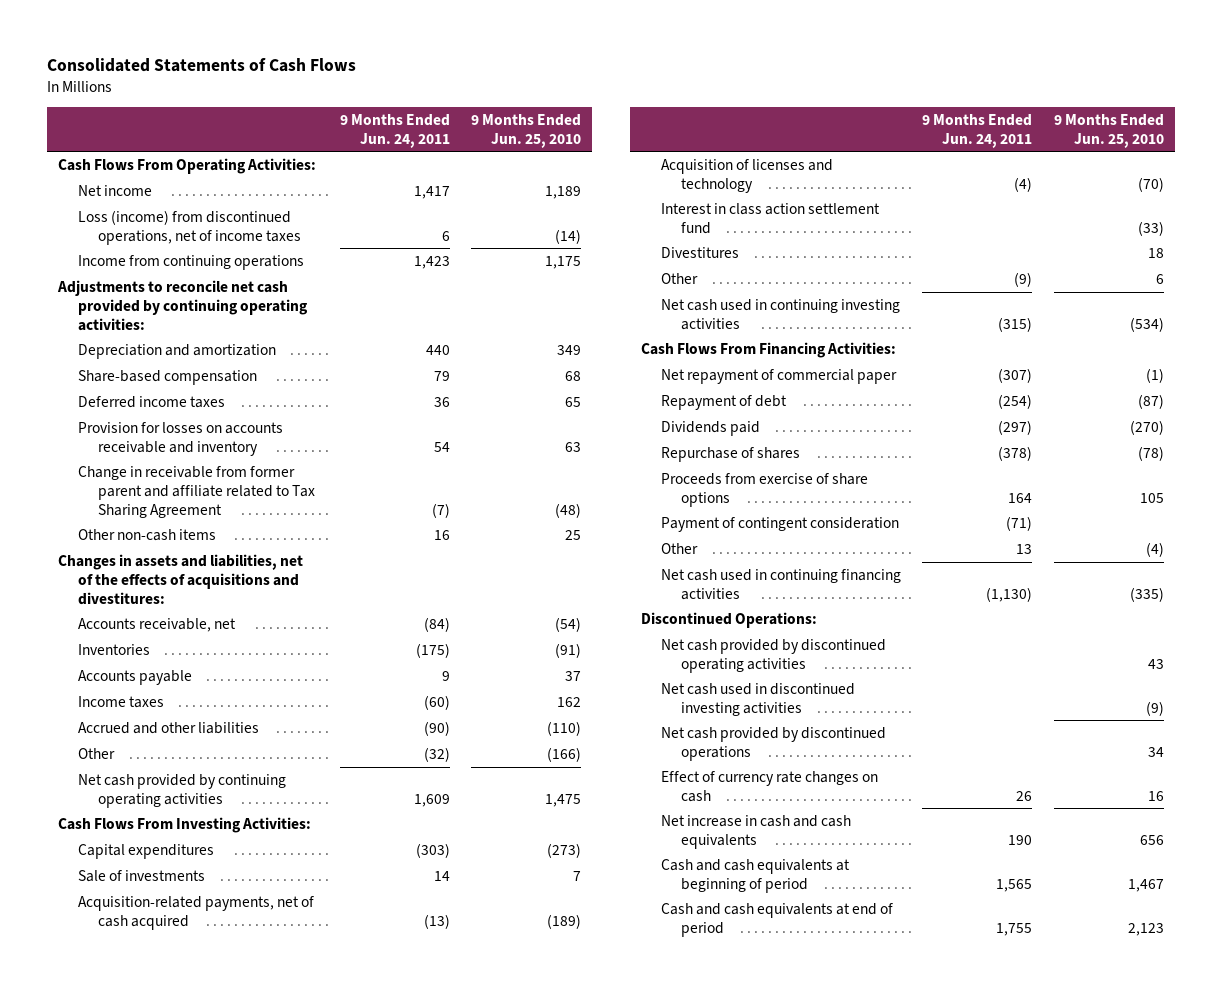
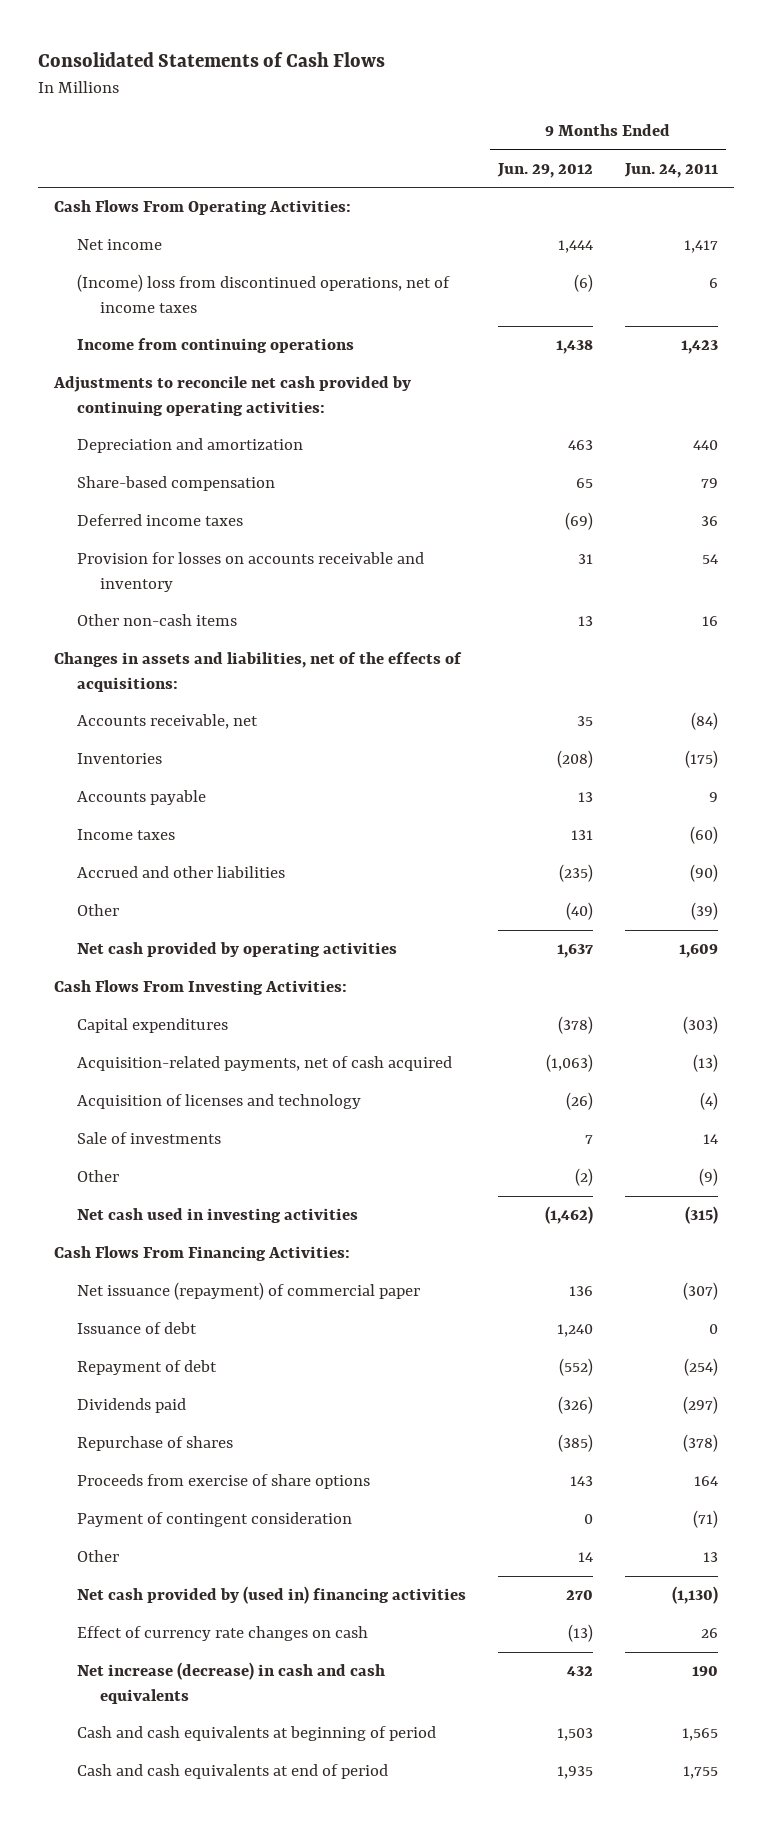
[471,113,582,148] 9 Months Ended Jun. 25, 2010 -> none
none -> [496,162,593,178] Jun. 29, 2012
[78,209,302,245] Loss (income) from discontinued operations, net of income taxes -> [76,274,450,313] (Income) loss from discontinued operations, net of income taxes
[78,465,316,518] Change in receivable from former parent and affiliate related to Tax Sharing Agreement -> none
[58,553,304,605] Changes in assets and liabilities, net of the effects of acquisitions and divestitures: -> [53,652,462,692] Changes in assets and liabilities, net of the effects of acquisitions:
[423,746,450,762] (32) -> [690,902,718,921] (39)
[78,773,287,808] Net cash provided by continuing operating activities -> [76,942,397,958] Net cash provided by operating activities
[660,202,880,234] Interest in class action settlement fund -> none
[660,246,739,258] Divestitures -> none
[78,869,206,882] Sale of investments -> [76,1132,221,1145] Sale of investments
[660,298,900,330] Net cash used in continuing investing activities -> [76,1208,358,1224] Net cash used in investing activities
[660,368,897,384] Net repayment of commercial paper -> [76,1282,420,1301] Net issuance (repayment) of commercial paper
none -> [76,1322,197,1335] Issuance of debt
[640,611,817,628] Discontinued Operations: -> none
[660,638,886,673] Net cash provided by discontinued operating activities -> none
[660,682,855,716] Net cash used in discontinued investing activities -> none
[660,726,886,761] Net cash provided by discontinued operations -> none
[660,568,901,600] Net cash used in continuing financing activities -> [76,1586,466,1605] Net cash provided by (used in) financing activities
[660,814,851,849] Net increase in cash and cash equivalents -> [76,1662,385,1704] Net increase (decrease) in cash and cash equivalents

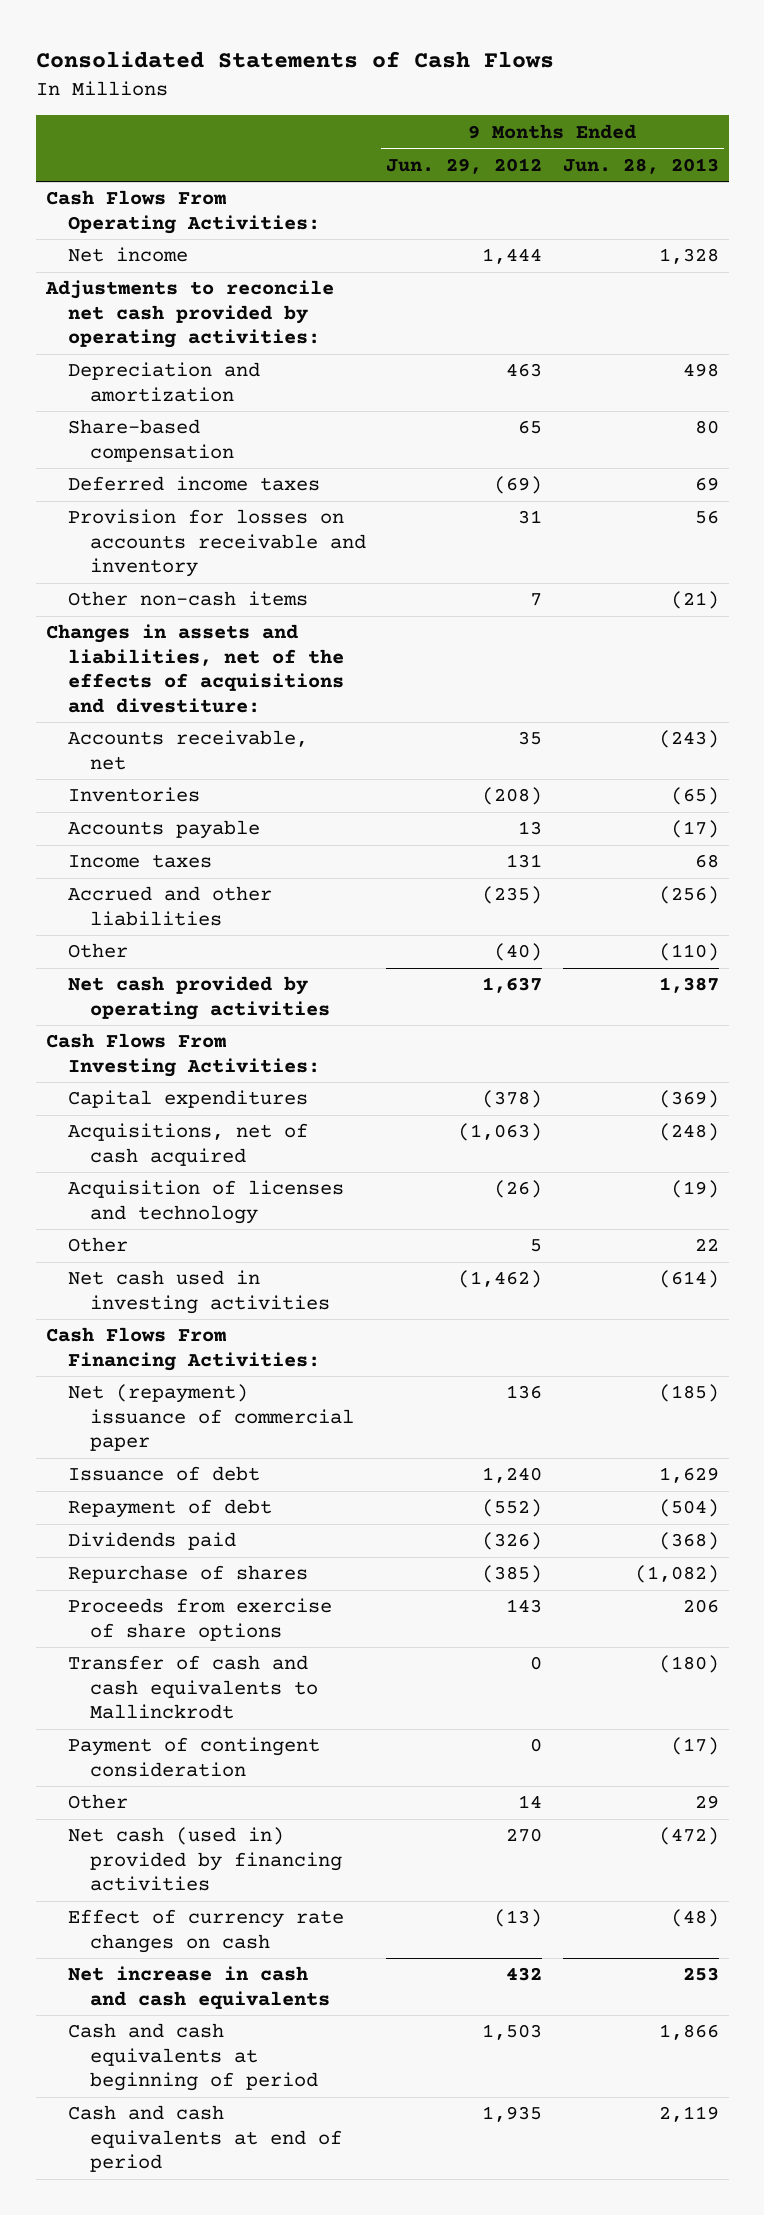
[623,162,718,178] Jun. 24, 2011 -> none
none -> [562,157,719,174] Jun. 28, 2013
[76,274,450,313] (Income) loss from discontinued operations, net of income taxes -> none
[76,338,354,354] Income from continuing operations -> none
[52,376,411,416] Adjustments to reconcile net cash provided by continuing operating activities: -> [44,280,334,349] Adjustments to reconcile net cash provided by operating activities:
[577,616,593,627] 13 -> [530,593,543,607] 7
[53,652,462,692] Changes in assets and liabilities, net of the effects of acquisitions: -> [45,624,344,713] Changes in assets and liabilities, net of the effects of acquisitions and divestiture:
[76,1056,452,1072] Acquisition-related payments, net of cash acquired -> [67,1123,308,1166] Acquisitions, net of cash acquired
[76,1132,221,1145] Sale of investments -> none
[574,1168,593,1187] (2) -> [530,1239,543,1253] 5
[76,1282,420,1301] Net issuance (repayment) of commercial paper -> [67,1384,354,1452] Net (repayment) issuance of commercial paper
none -> [67,1655,318,1720] Transfer of cash and cash equivalents to Mallinckrodt
[76,1586,466,1605] Net cash provided by (used in) financing activities -> [67,1827,342,1892] Net cash (used in) provided by financing activities
[76,1662,385,1704] Net increase (decrease) in cash and cash equivalents -> [67,1966,330,2009] Net increase in cash and cash equivalents

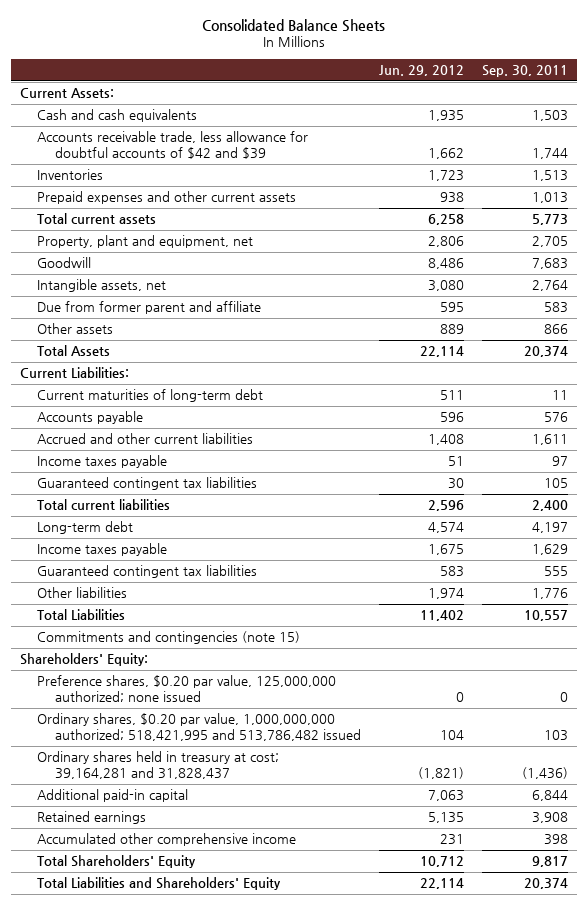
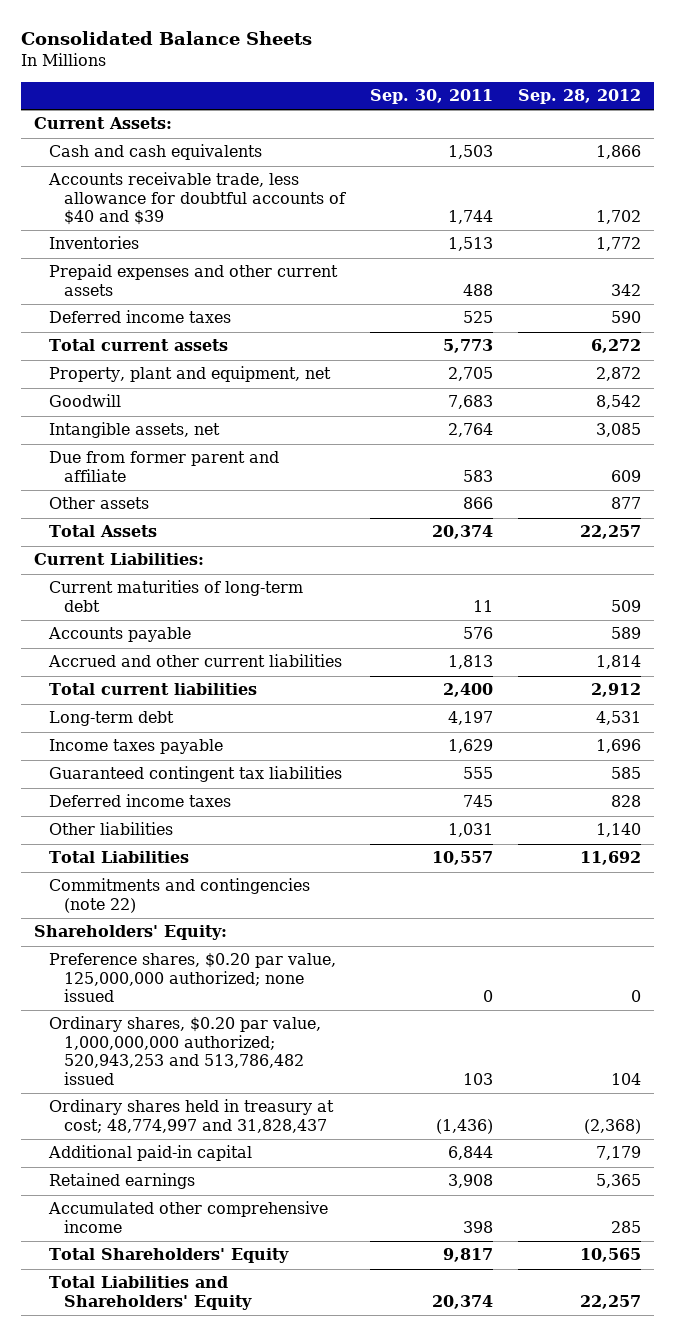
[379,65,465,77] Jun. 29, 2012 -> none
none -> [518,89,642,105] Sep. 28, 2012
[37,131,309,160] Accounts receivable trade, less allowance for doubtful accounts of $42 and $39 -> [47,172,347,226] Accounts receivable trade, less allowance for doubtful accounts of $40 and $39
[532,192,569,204] 1,013 -> [463,283,494,296] 488
none -> [48,310,231,324] Deferred income taxes
[37,455,168,469] Income taxes payable -> none
[37,477,258,491] Guaranteed contingent tax liabilities -> none
[532,434,569,446] 1,611 -> [448,655,494,670] 1,813
none -> [48,794,231,808] Deferred income taxes
[532,588,569,600] 1,776 -> [448,823,494,838] 1,031
[37,631,301,645] Commitments and contingencies (note 15) -> [48,878,310,913] Commitments and contingencies (note 22)
[37,713,362,742] Ordinary shares, $0.20 par value, 1,000,000,000 authorized; 518,421,995 and 513,786,482 issued -> [48,1016,321,1085] Ordinary shares, $0.20 par value, 1,000,000,000 authorized; 520,943,253 and 513,786,482 issued
[37,751,280,780] Ordinary shares held in treasury at cost; 39,164,281 and 31,828,437 -> [48,1099,334,1133] Ordinary shares held in treasury at cost; 48,774,997 and 31,828,437

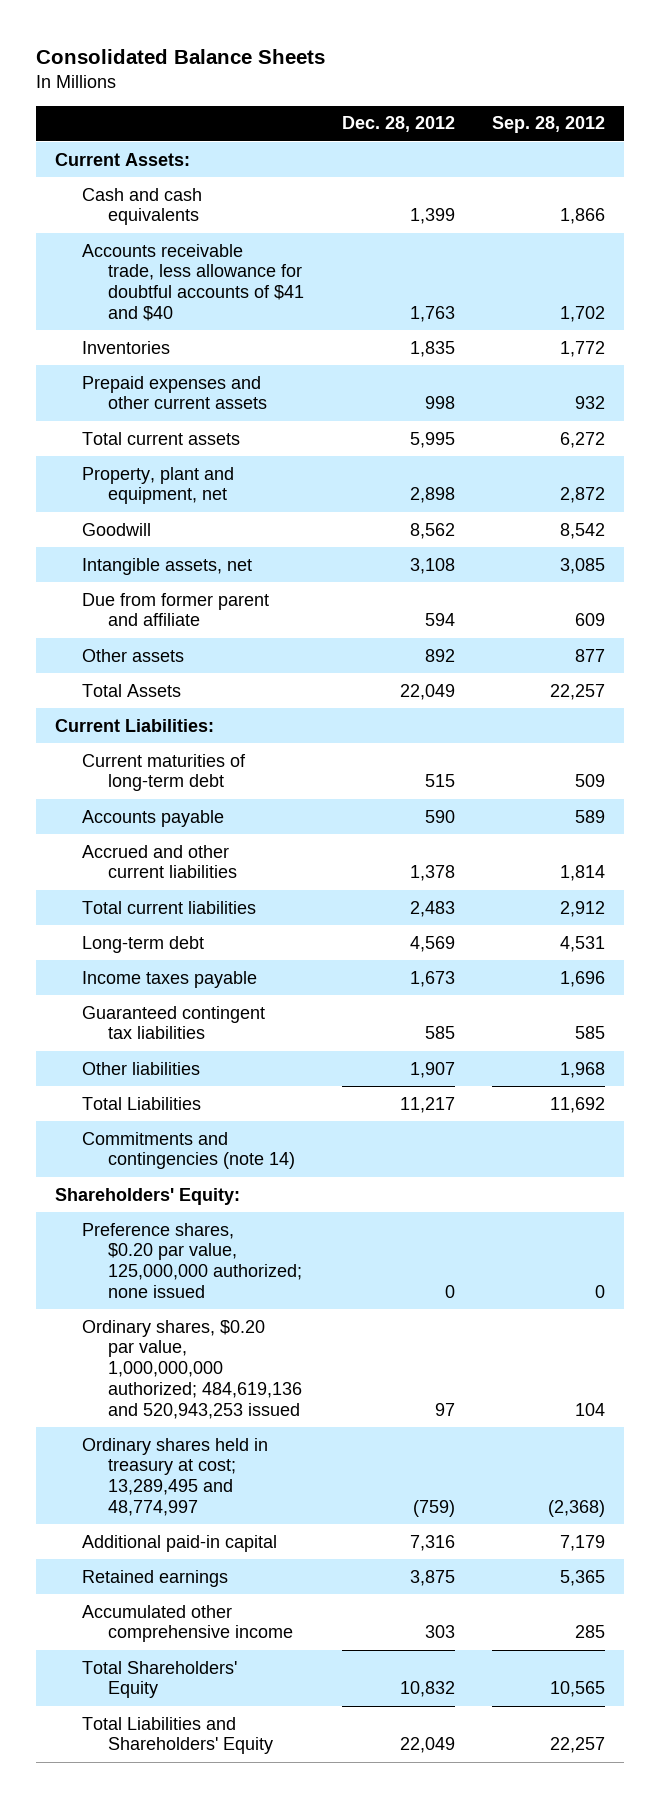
[370,89,494,105] Sep. 30, 2011 -> none
none -> [341,116,455,133] Dec. 28, 2012
[47,172,347,226] Accounts receivable trade, less allowance for doubtful accounts of $40 and $39 -> [81,243,305,322] Accounts receivable trade, less allowance for doubtful accounts of $41 and $40
[48,310,231,324] Deferred income taxes -> none
[611,283,642,296] 342 -> [575,396,606,410] 932
[48,794,231,808] Deferred income taxes -> none
[596,823,642,838] 1,140 -> [560,1061,606,1078] 1,968
[48,878,310,913] Commitments and contingencies (note 22) -> [81,1131,296,1170] Commitments and contingencies (note 14)
[48,1016,321,1085] Ordinary shares, $0.20 par value, 1,000,000,000 authorized; 520,943,253 and 513,786,482 issued -> [81,1319,303,1419] Ordinary shares, $0.20 par value, 1,000,000,000 authorized; 484,619,136 and 520,943,253 issued
[48,1099,334,1133] Ordinary shares held in treasury at cost; 48,774,997 and 31,828,437 -> [81,1437,268,1517] Ordinary shares held in treasury at cost; 13,289,495 and 48,774,997

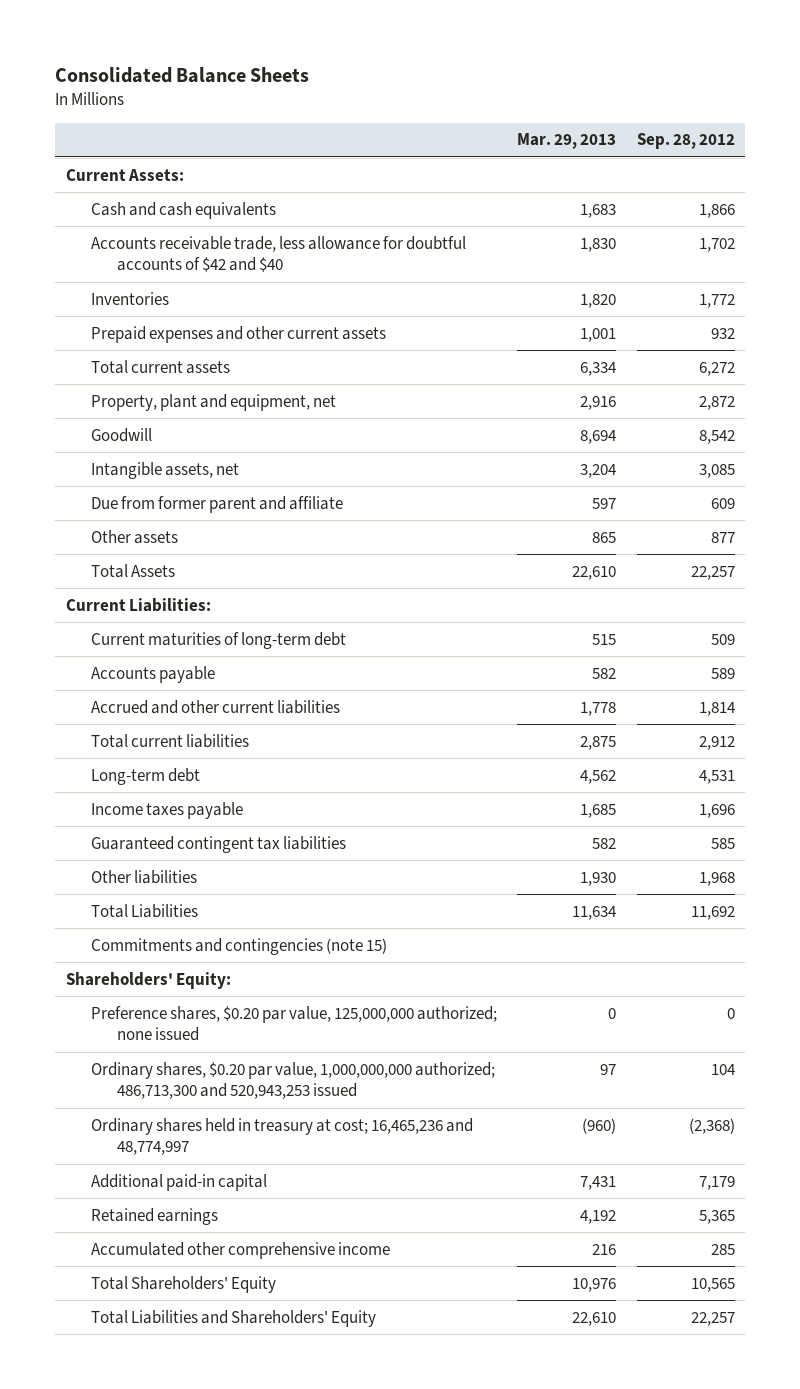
[341,116,455,133] Dec. 28, 2012 -> none
none -> [517,133,617,150] Mar. 29, 2013
[81,243,305,322] Accounts receivable trade, less allowance for doubtful accounts of $41 and $40 -> [91,235,467,273] Accounts receivable trade, less allowance for doubtful accounts of $42 and $40
[81,1131,296,1170] Commitments and contingencies (note 14) -> [91,937,388,955] Commitments and contingencies (note 15)
[81,1319,303,1419] Ordinary shares, $0.20 par value, 1,000,000,000 authorized; 484,619,136 and 520,943,253 issued -> [91,1061,496,1100] Ordinary shares, $0.20 par value, 1,000,000,000 authorized; 486,713,300 and 520,943,253 issued
[81,1437,268,1517] Ordinary shares held in treasury at cost; 13,289,495 and 48,774,997 -> [91,1117,474,1156] Ordinary shares held in treasury at cost; 16,465,236 and 48,774,997

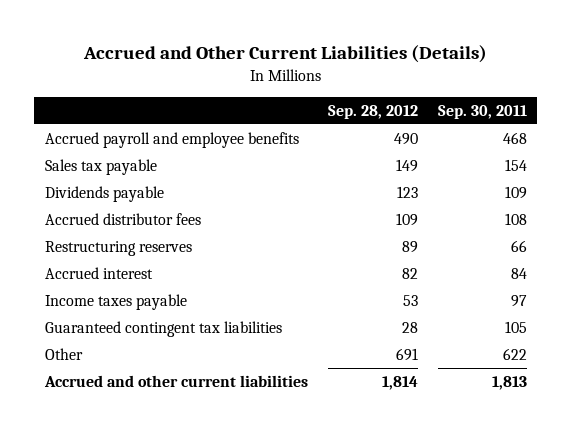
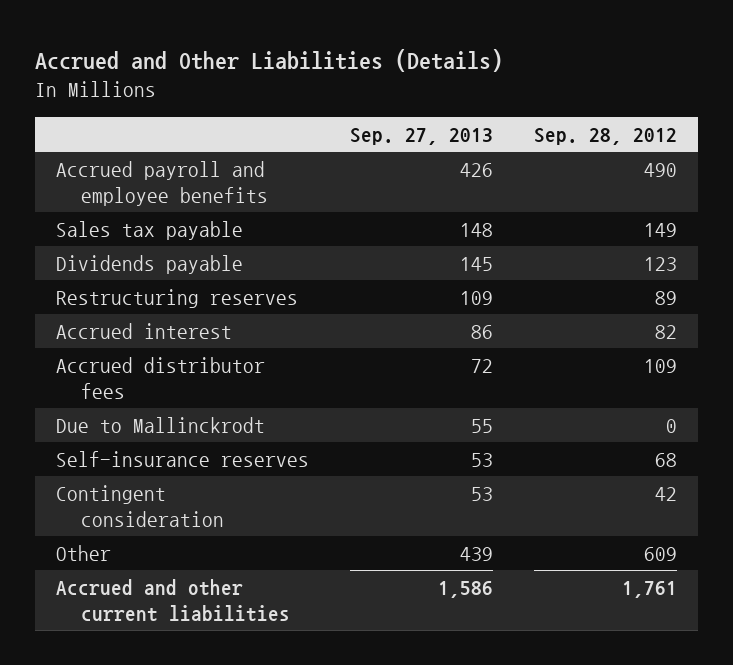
[82,45,487,64] Accrued and Other Current Liabilities (Details) -> [35,48,504,72] Accrued and Other Liabilities (Details)
[438,104,528,119] Sep. 30, 2011 -> none
none -> [349,127,493,145] Sep. 27, 2013
[44,293,187,310] Income taxes payable -> none
[44,320,282,337] Guaranteed contingent tax liabilities -> none
[44,212,201,225] Accrued distributor fees -> [55,356,265,400] Accrued distributor fees
none -> [55,416,265,433] Due to Mallinckrodt
none -> [55,450,309,467] Self-insurance reserves
none -> [55,484,225,528] Contingent consideration
[395,347,418,361] 691 -> [644,546,678,561] 609
[381,375,418,390] 1,814 -> [622,580,678,598] 1,761

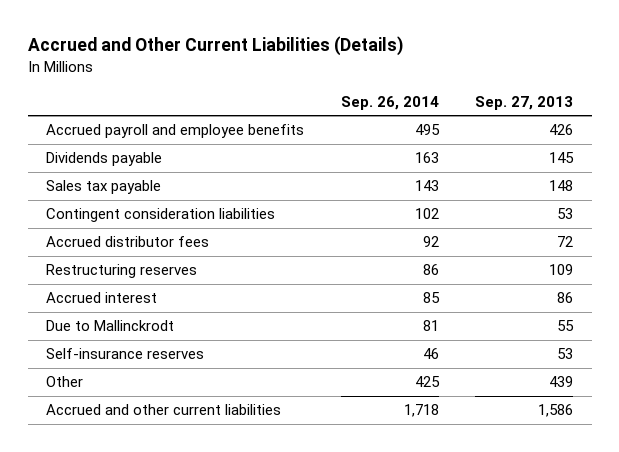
[35,48,504,72] Accrued and Other Liabilities (Details) -> [27,36,403,57] Accrued and Other Current Liabilities (Details)
[534,127,678,145] Sep. 28, 2012 -> none
none -> [340,95,439,110] Sep. 26, 2014
[55,220,243,240] Sales tax payable -> [45,180,161,195] Sales tax payable
none -> [45,208,275,223] Contingent consideration liabilities
[55,356,265,400] Accrued distributor fees -> [45,236,209,248] Accrued distributor fees
[55,484,225,528] Contingent consideration -> none

